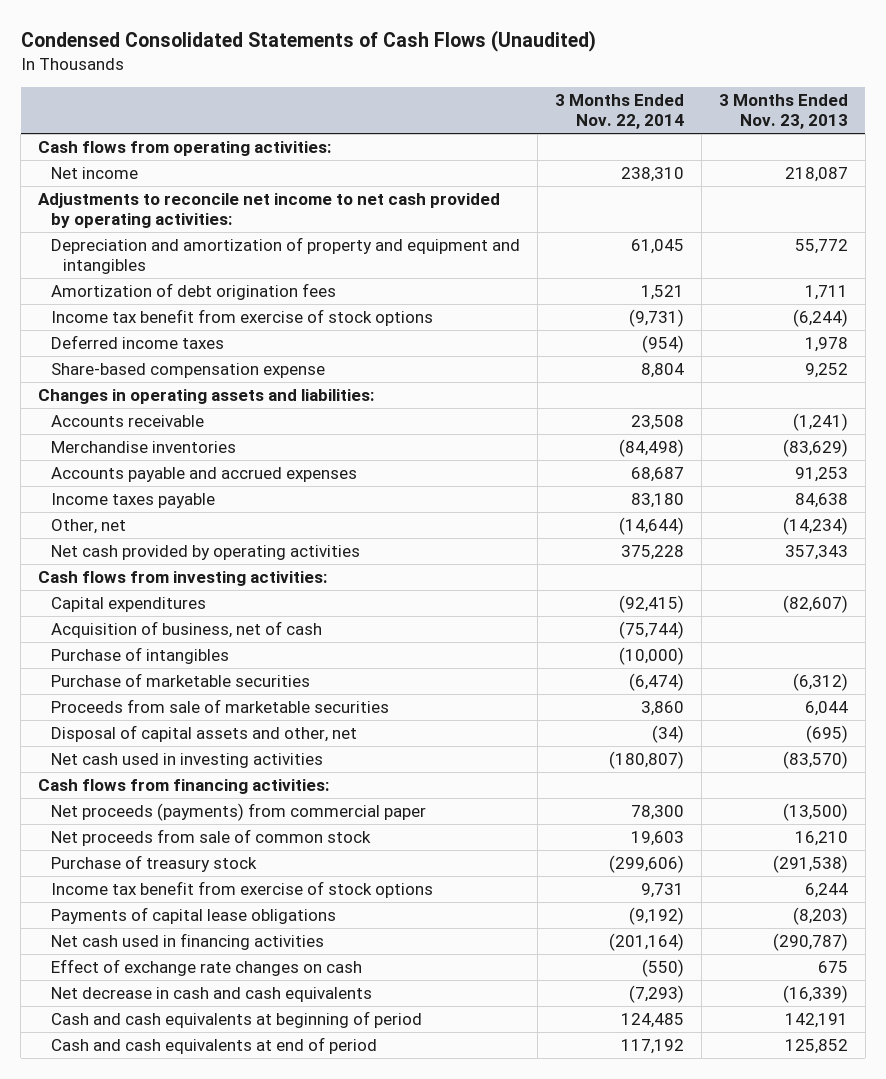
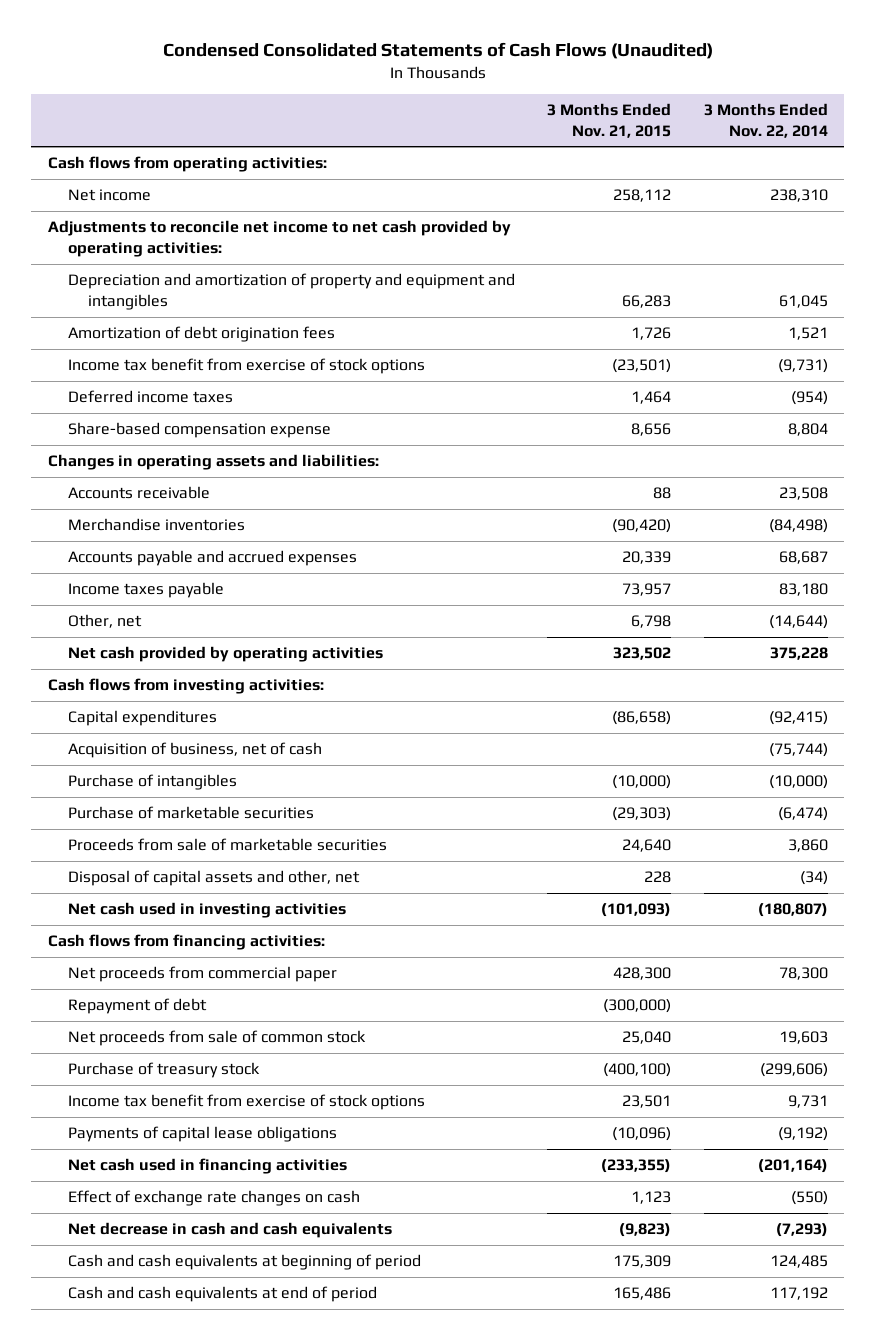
[718,94,848,130] 3 Months Ended Nov. 23, 2013 -> none
none -> [547,103,672,138] 3 Months Ended Nov. 21, 2015
[50,803,426,822] Net proceeds (payments) from commercial paper -> [67,966,337,983] Net proceeds from commercial paper
none -> [67,998,207,1015] Repayment of debt

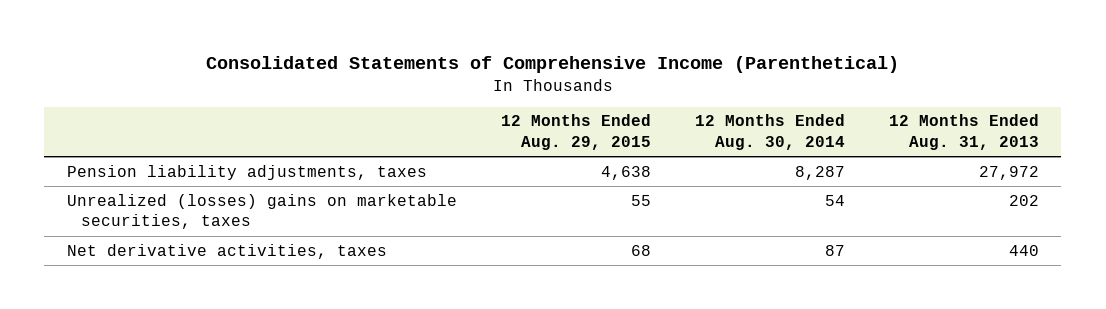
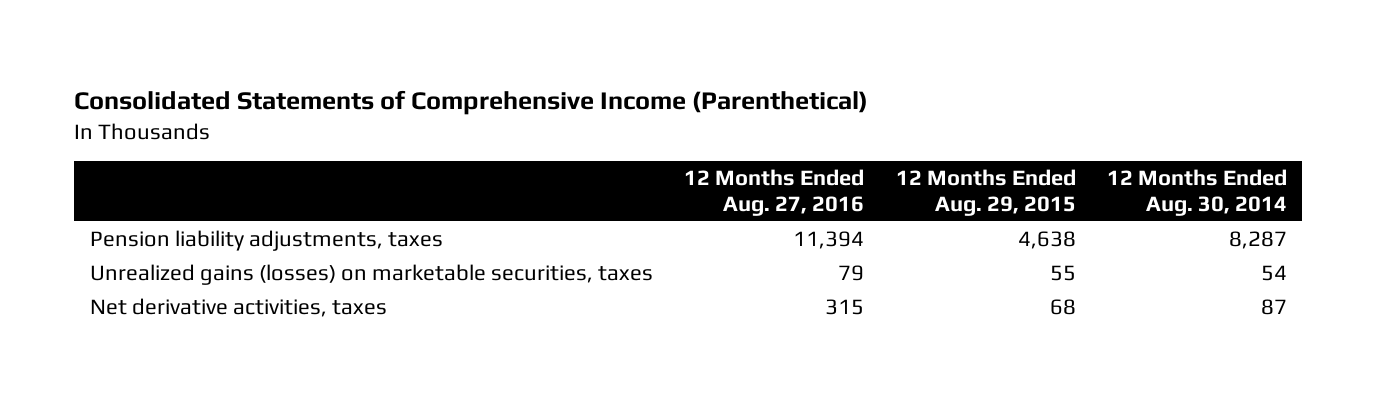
[888,114,1039,150] 12 Months Ended Aug. 31, 2013 -> none
none -> [684,169,865,217] 12 Months Ended Aug. 27, 2016
[66,193,457,230] Unrealized (losses) gains on marketable securities, taxes -> [90,264,654,286] Unrealized gains (losses) on marketable securities, taxes

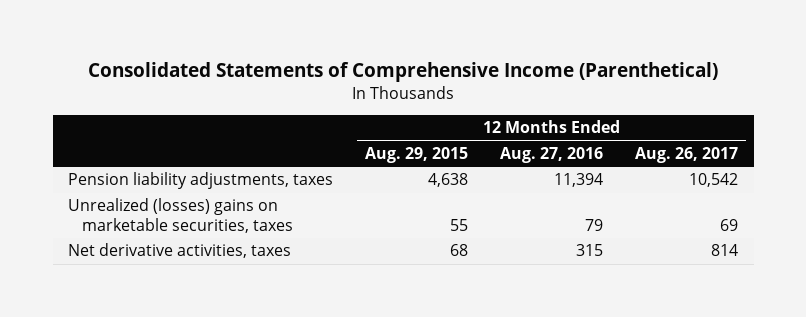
[1106,169,1287,217] 12 Months Ended Aug. 30, 2014 -> none
none -> [634,146,738,163] Aug. 26, 2017
[90,264,654,286] Unrealized gains (losses) on marketable securities, taxes -> [68,198,293,234] Unrealized (losses) gains on marketable securities, taxes

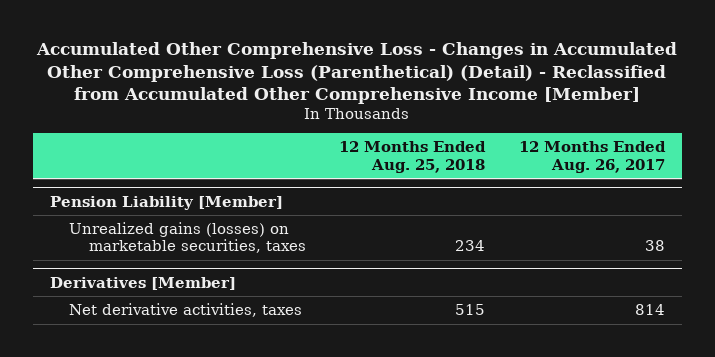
[88,62,719,83] Consolidated Statements of Comprehensive Income (Parenthetical) -> [36,42,678,104] Accumulated Other Comprehensive Loss - Changes in Accumulated Other Comprehensive Loss (Parenthetical) (Detail) - Reclassified from Accumulated Other Comprehensive Income [Member]
[365,146,469,163] Aug. 29, 2015 -> none
[500,146,604,163] Aug. 27, 2016 -> none
none -> [339,141,487,173] 12 Months Ended Aug. 25, 2018
[68,172,334,190] Pension liability adjustments, taxes -> none
none -> [50,195,284,210] Pension Liability [Member]
[68,198,293,234] Unrealized (losses) gains on marketable securities, taxes -> [69,222,306,254] Unrealized gains (losses) on marketable securities, taxes
[719,219,738,232] 69 -> [644,240,665,252] 38
none -> [50,276,237,290] Derivatives [Member]

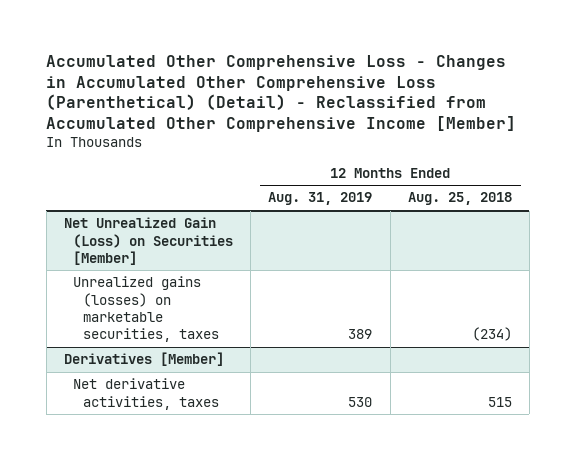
[518,141,666,173] 12 Months Ended Aug. 26, 2017 -> none
none -> [268,192,373,206] Aug. 31, 2019
[50,195,284,210] Pension Liability [Member] -> [63,217,234,265] Net Unrealized Gain (Loss) on Securities [Member]
[455,240,486,252] 234 -> [471,327,512,342] (234)

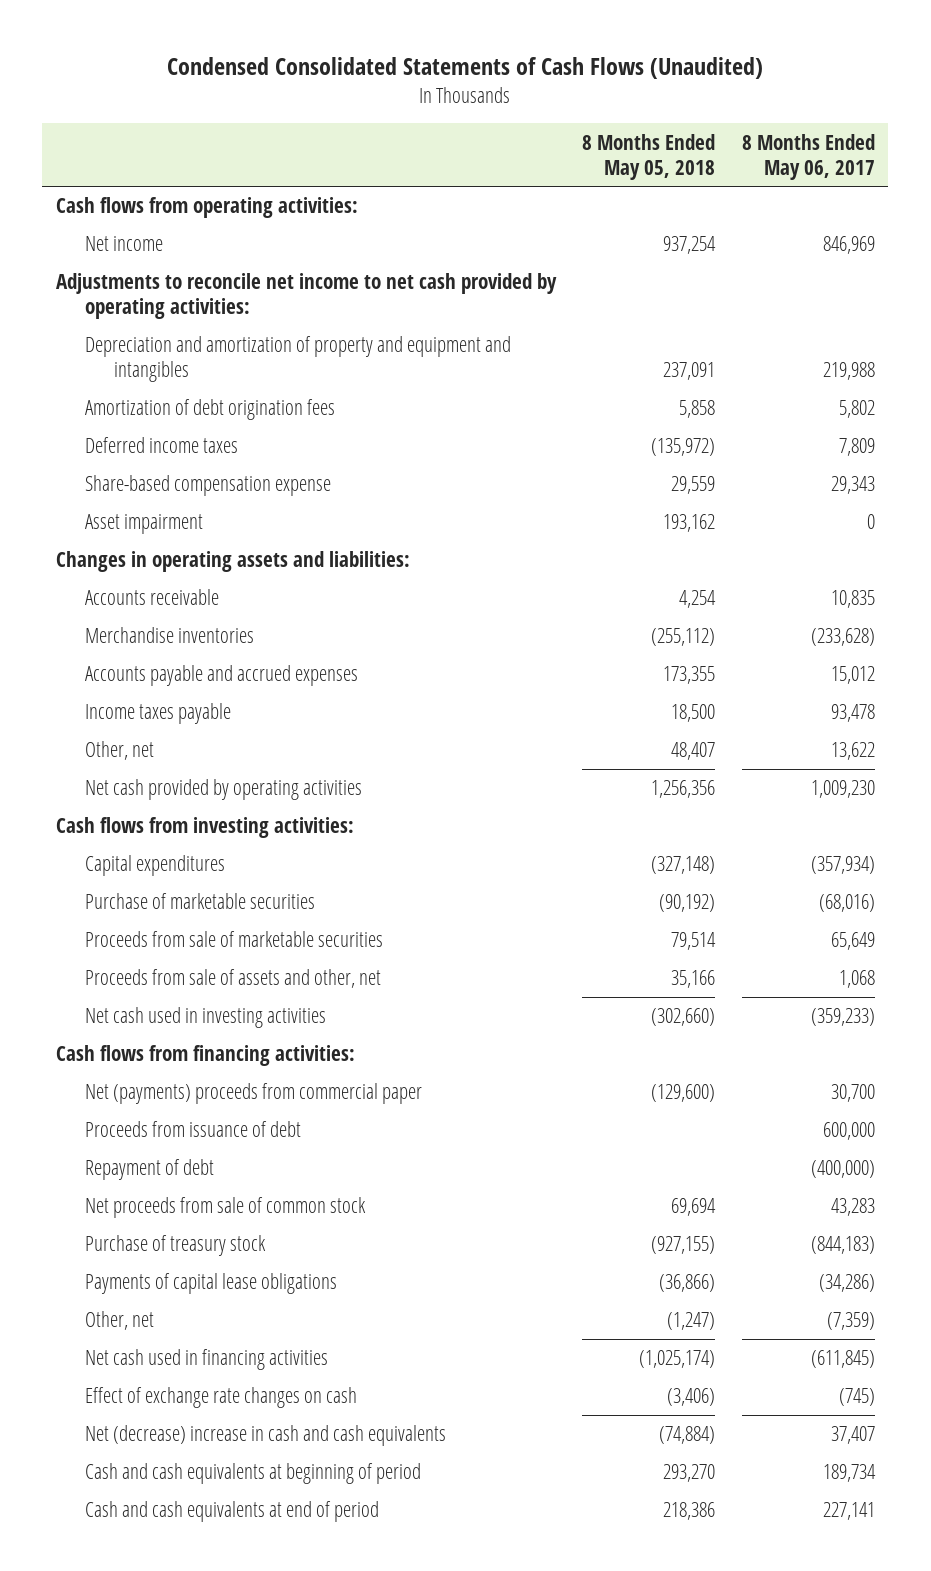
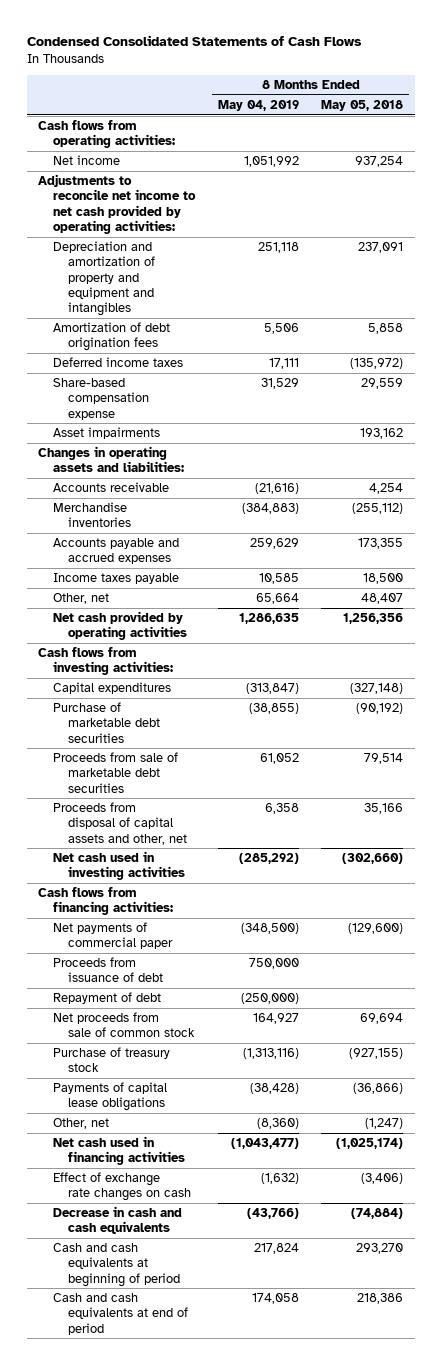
[167,56,764,79] Condensed Consolidated Statements of Cash Flows (Unaudited) -> [26,34,362,46] Condensed Consolidated Statements of Cash Flows
[741,133,875,180] 8 Months Ended May 06, 2017 -> none
none -> [217,100,299,112] May 04, 2019
[84,514,203,535] Asset impairment -> [53,427,161,440] Asset impairments
[84,893,315,910] Purchase of marketable securities -> [53,702,161,743] Purchase of marketable debt securities
[84,931,383,948] Proceeds from sale of marketable securities -> [53,752,179,793] Proceeds from sale of marketable debt securities
[84,969,381,989] Proceeds from sale of assets and other, net -> [53,802,188,845] Proceeds from disposal of capital assets and other, net
[84,1083,422,1105] Net (payments) proceeds from commercial paper -> [53,922,174,950] Net payments of commercial paper
[84,1425,446,1447] Net (decrease) increase in cash and cash equivalents -> [53,1206,183,1235] Decrease in cash and cash equivalents

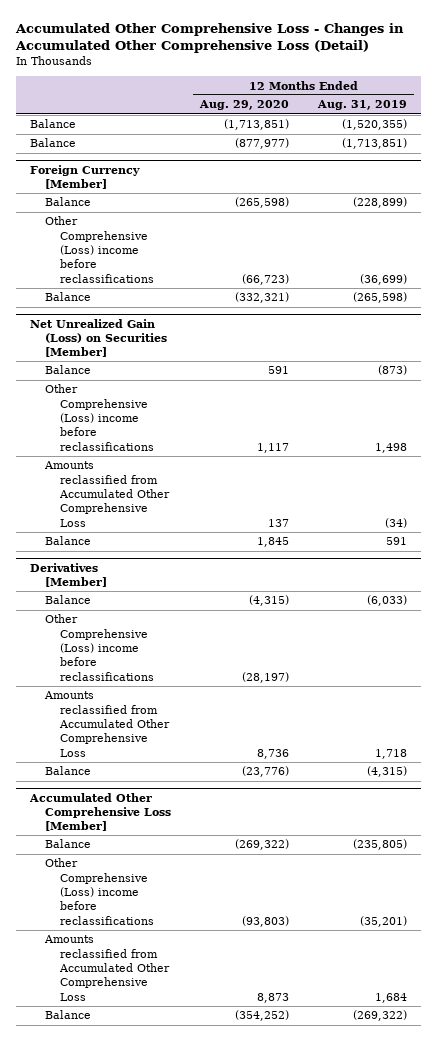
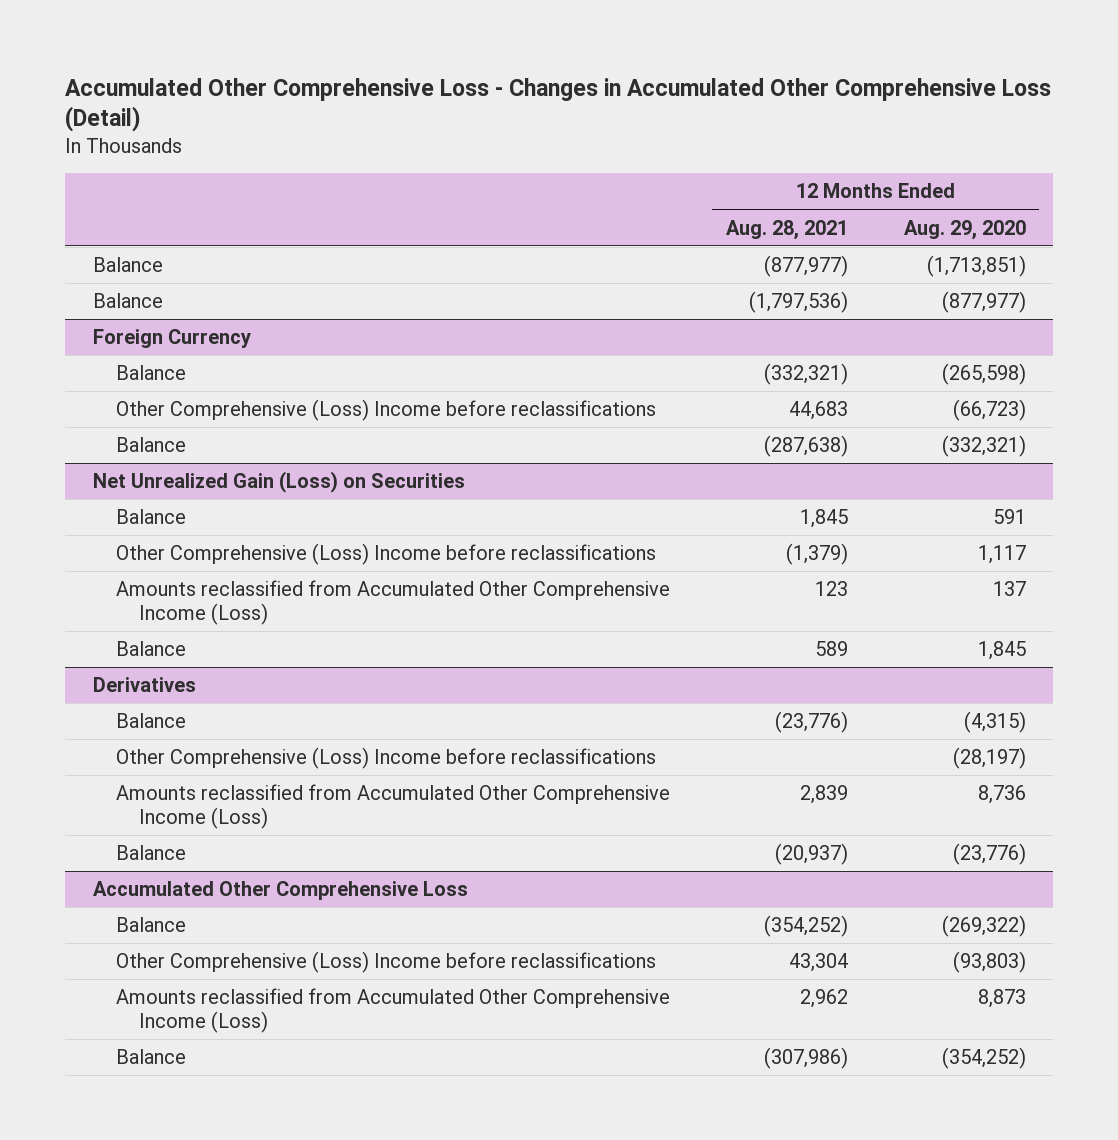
[316,100,407,111] Aug. 31, 2019 -> none
none -> [725,219,848,240] Aug. 28, 2021
[30,164,141,189] Foreign Currency [Member] -> [92,329,251,349] Foreign Currency
[45,216,155,283] Other Comprehensive (Loss) income before reclassifications -> [115,399,656,422] Other Comprehensive (Loss) Income before reclassifications
[30,318,168,358] Net Unrealized Gain (Loss) on Securities [Member] -> [92,471,465,494] Net Unrealized Gain (Loss) on Securities
[45,384,155,451] Other Comprehensive (Loss) income before reclassifications -> [115,543,656,566] Other Comprehensive (Loss) Income before reclassifications
[44,461,171,527] Amounts reclassified from Accumulated Other Comprehensive Loss -> [115,580,670,626] Amounts reclassified from Accumulated Other Comprehensive Income (Loss)
[30,562,108,587] Derivatives [Member] -> [92,677,196,693] Derivatives
[45,614,155,681] Other Comprehensive (Loss) income before reclassifications -> [115,747,656,770] Other Comprehensive (Loss) Income before reclassifications
[44,691,171,757] Amounts reclassified from Accumulated Other Comprehensive Loss -> [115,784,670,830] Amounts reclassified from Accumulated Other Comprehensive Income (Loss)
[29,792,172,832] Accumulated Other Comprehensive Loss [Member] -> [92,881,468,901] Accumulated Other Comprehensive Loss
[45,858,155,925] Other Comprehensive (Loss) income before reclassifications -> [115,951,656,974] Other Comprehensive (Loss) Income before reclassifications
[44,935,171,1001] Amounts reclassified from Accumulated Other Comprehensive Loss -> [115,988,670,1034] Amounts reclassified from Accumulated Other Comprehensive Income (Loss)

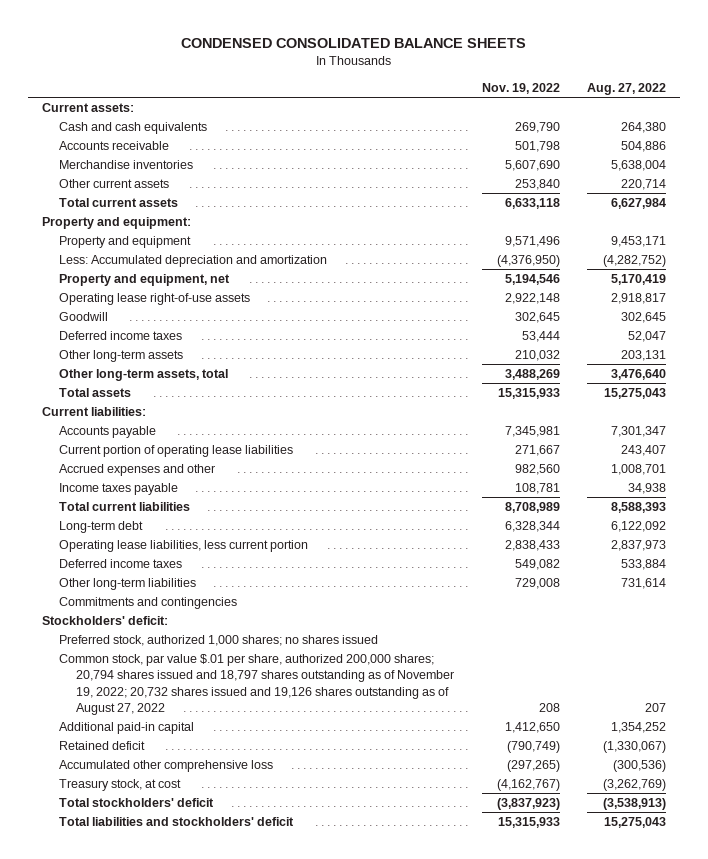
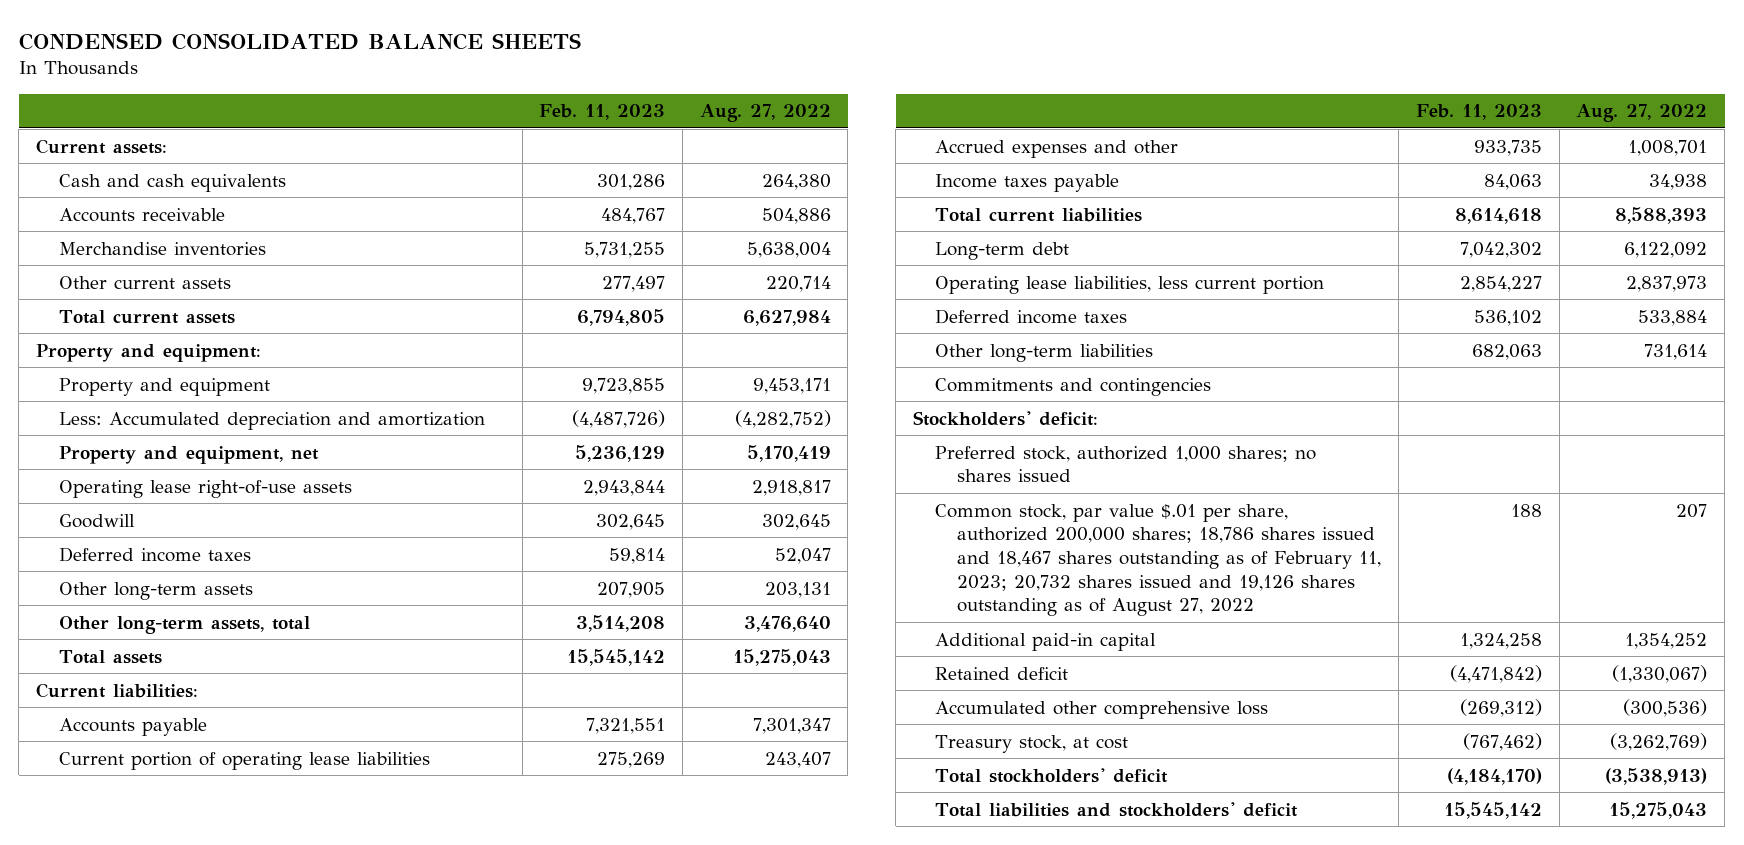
[481,83,560,95] Nov. 19, 2022 -> none
none -> [539,104,666,121] Feb. 11, 2023
[59,654,455,715] Common stock, par value $.01 per share, authorized 200,000 shares; 20,794 shares issued and 18,797 shares outstanding as of November 19, 2022; 20,732 shares issued and 19,126 shares outstanding as of August 27, 2022 -> [935,503,1382,617] Common stock, par value $.01 per share, authorized 200,000 shares; 18,786 shares issued and 18,467 shares outstanding as of February 11, 2023; 20,732 shares issued and 19,126 shares outstanding as of August 27, 2022

